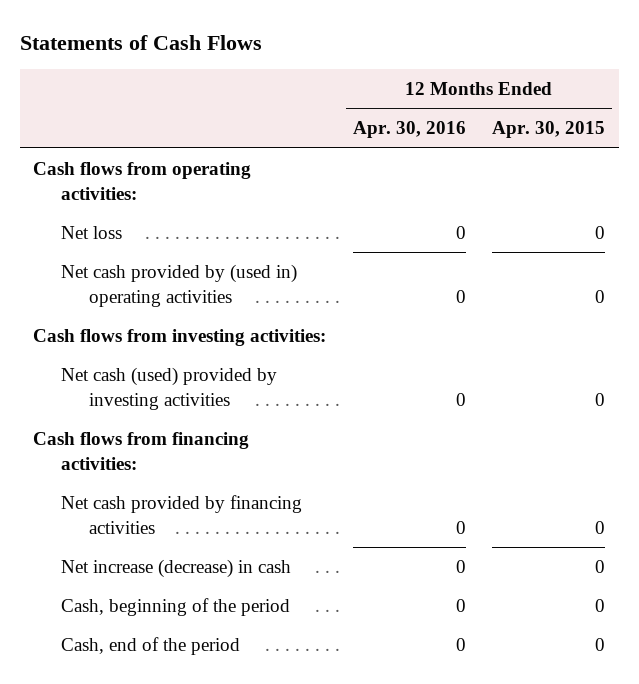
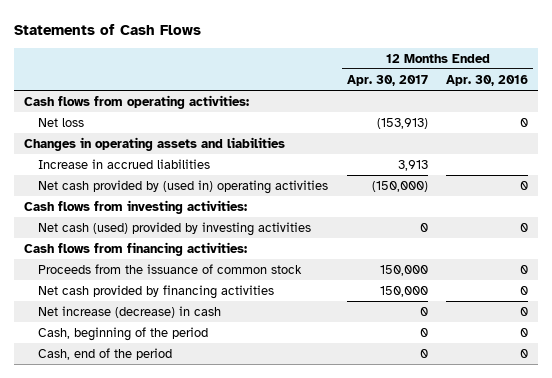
[492,121,606,139] Apr. 30, 2015 -> none
none -> [346,74,428,86] Apr. 30, 2017
none -> [23,137,285,152] Changes in operating assets and liabilities
none -> [38,159,211,170] Increase in accrued liabilities
none -> [38,264,303,275] Proceeds from the issuance of common stock

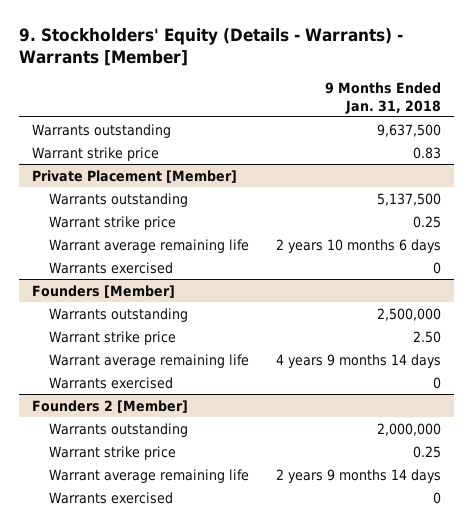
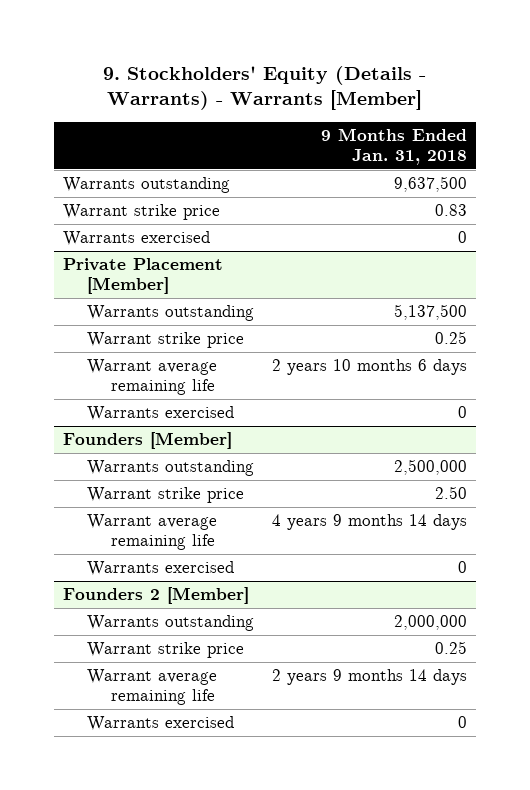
none -> [62,231,210,247] Warrants exercised

